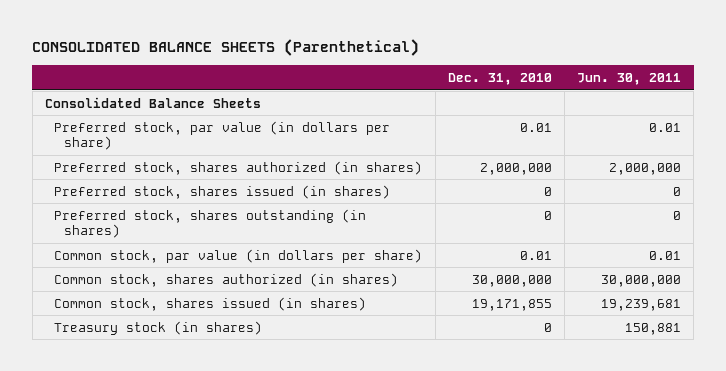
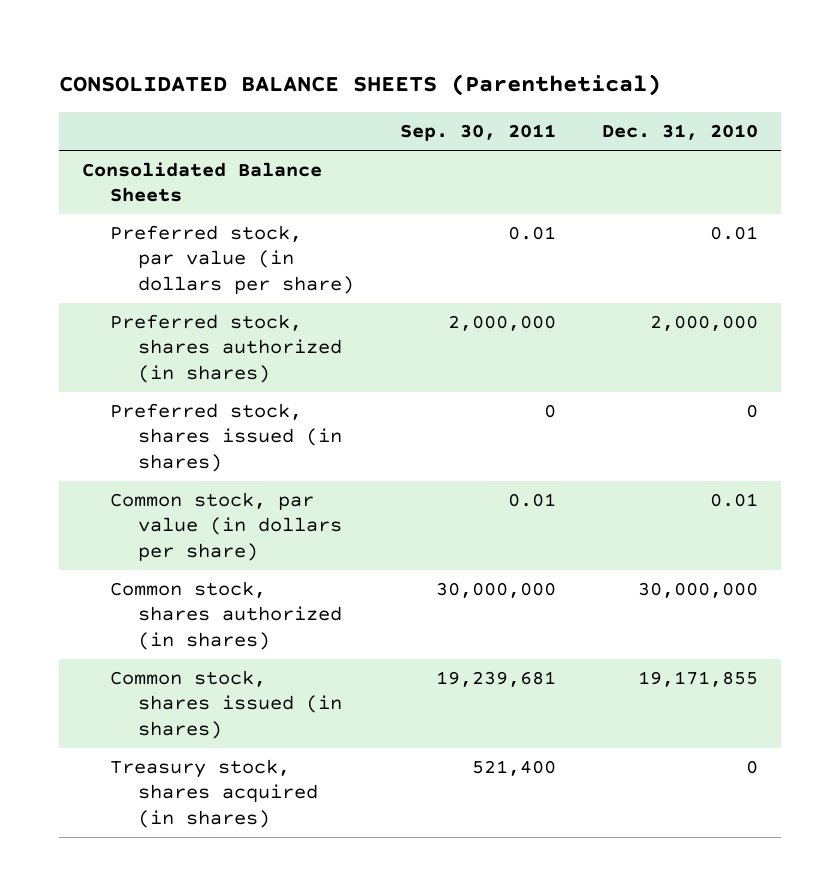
[577,72,682,85] Jun. 30, 2011 -> none
none -> [399,124,556,142] Sep. 30, 2011
[54,208,367,239] Preferred stock, shares outstanding (in shares) -> none
[54,320,263,335] Treasury stock (in shares) -> [109,759,318,828] Treasury stock, shares acquired (in shares)

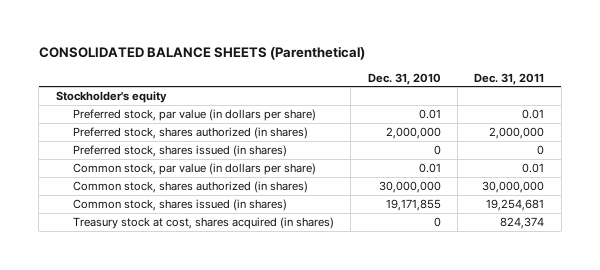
[399,124,556,142] Sep. 30, 2011 -> none
none -> [474,72,545,85] Dec. 31, 2011
[81,162,322,203] Consolidated Balance Sheets -> [55,90,167,103] Stockholder's equity
[109,759,318,828] Treasury stock, shares acquired (in shares) -> [72,216,334,229] Treasury stock at cost, shares acquired (in shares)

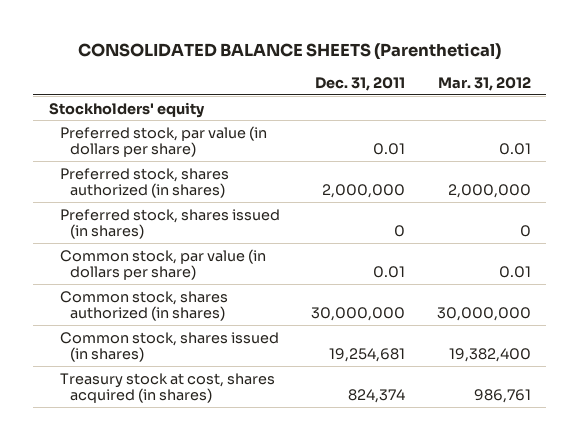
[367,72,441,85] Dec. 31, 2010 -> none
none -> [437,76,531,91] Mar. 31, 2012
[55,90,167,103] Stockholder's equity -> [48,101,205,118] Stockholders' equity

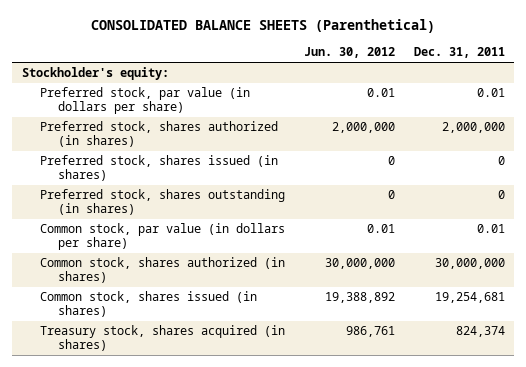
[437,76,531,91] Mar. 31, 2012 -> none
none -> [303,47,395,59] Jun. 30, 2012
[48,101,205,118] Stockholders' equity -> [21,67,169,81] Stockholder's equity:
none -> [39,189,285,215] Preferred stock, shares outstanding (in shares)
[59,372,275,404] Treasury stock at cost, shares acquired (in shares) -> [39,325,285,351] Treasury stock, shares acquired (in shares)

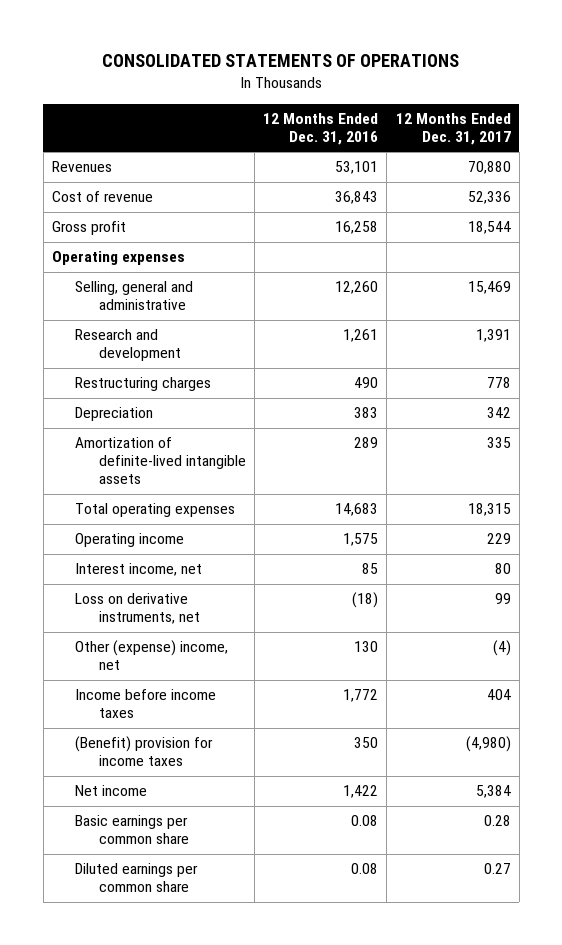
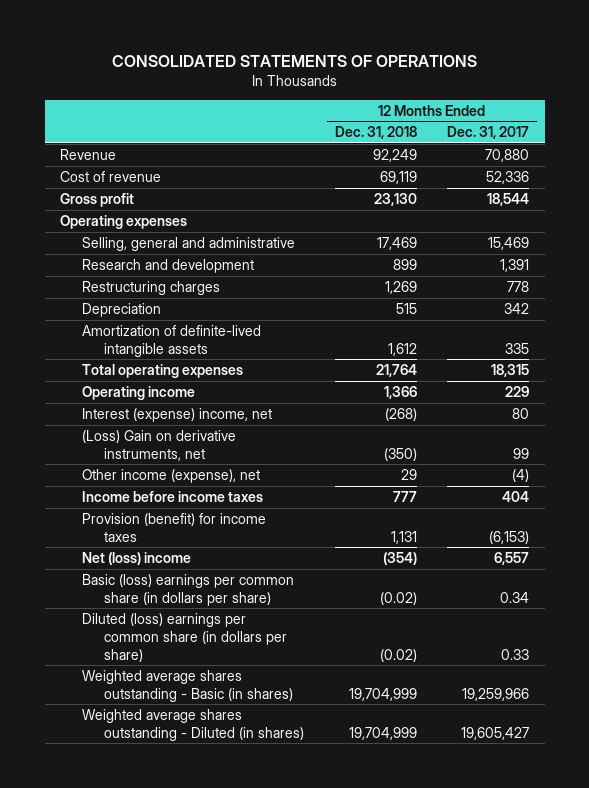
[263,113,379,145] 12 Months Ended Dec. 31, 2016 -> none
none -> [334,126,417,140] Dec. 31, 2018
[51,161,112,173] Revenues -> [60,148,117,160] Revenue
[75,563,203,577] Interest income, net -> [82,407,273,422] Interest (expense) income, net
[75,593,200,625] Loss on derivative instruments, net -> [82,429,237,461] (Loss) Gain on derivative instruments, net
[75,640,229,671] Other (expense) income, net -> [82,468,261,483] Other income (expense), net
[75,736,214,767] (Benefit) provision for income taxes -> [82,512,267,542] Provision (benefit) for income taxes
[465,736,511,753] (4,980) -> [489,530,530,544] (6,153)
[75,785,148,797] Net income -> [82,551,192,565] Net (loss) income
[475,785,511,799] 5,384 -> [494,551,530,565] 6,557
[75,815,189,845] Basic earnings per common share -> [82,573,295,606] Basic (loss) earnings per common share (in dollars per share)
[483,815,511,827] 0.28 -> [500,591,530,603] 0.34
[75,863,199,893] Diluted earnings per common share -> [82,612,287,662] Diluted (loss) earnings per common share (in dollars per share)
[483,863,511,875] 0.27 -> [501,648,530,660] 0.33
none -> [82,669,293,702] Weighted average shares outstanding - Basic (in shares)
none -> [82,708,304,741] Weighted average shares outstanding - Diluted (in shares)

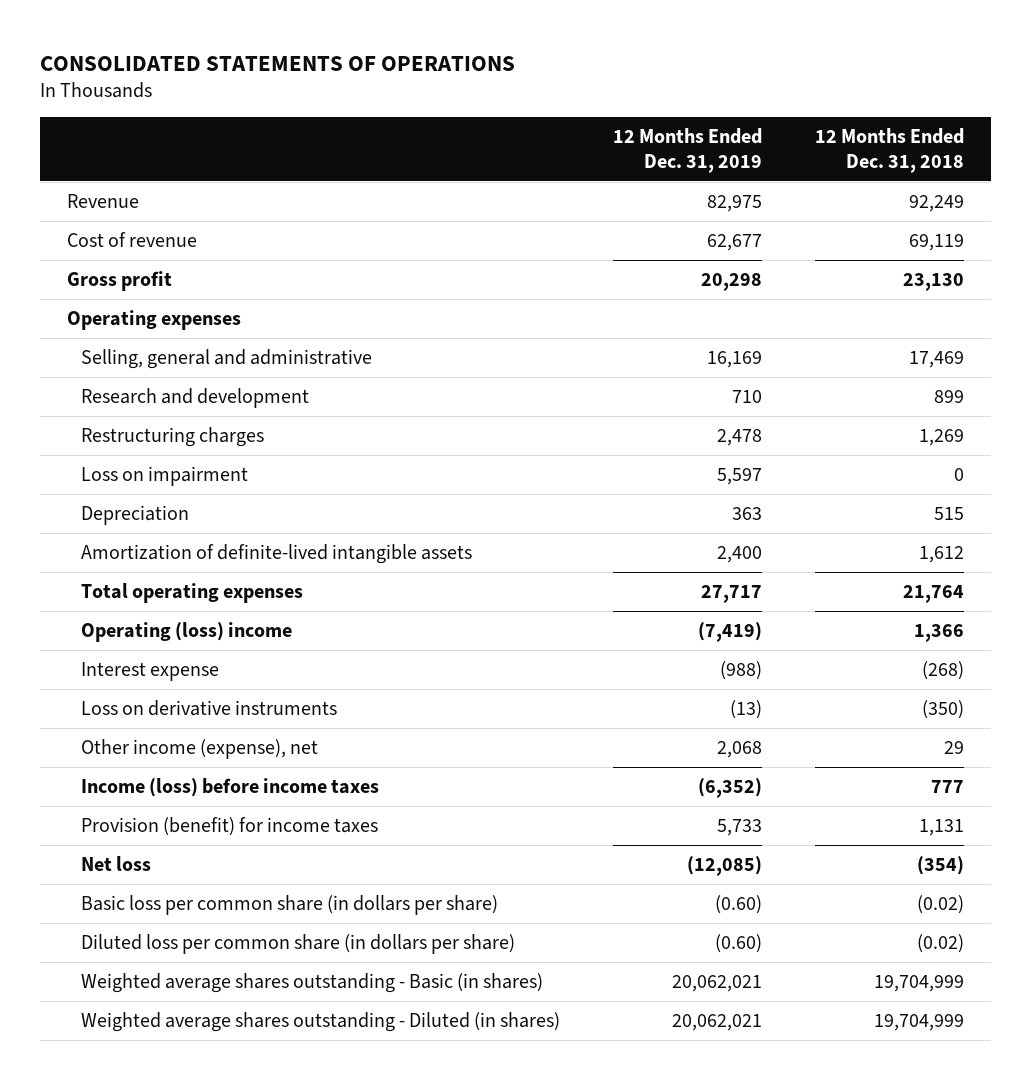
[447,126,530,140] Dec. 31, 2017 -> none
none -> [613,128,763,173] 12 Months Ended Dec. 31, 2019
none -> [81,466,249,487] Loss on impairment
[82,385,196,400] Operating income -> [81,622,293,643] Operating (loss) income
[82,407,273,422] Interest (expense) income, net -> [81,662,220,682] Interest expense
[82,429,237,461] (Loss) Gain on derivative instruments, net -> [81,700,338,717] Loss on derivative instruments
[82,490,264,502] Income before income taxes -> [81,778,380,798] Income (loss) before income taxes
[82,551,192,565] Net (loss) income -> [81,856,152,872] Net loss
[82,573,295,606] Basic (loss) earnings per common share (in dollars per share) -> [81,895,499,916] Basic loss per common share (in dollars per share)
[82,612,287,662] Diluted (loss) earnings per common share (in dollars per share) -> [81,934,516,955] Diluted loss per common share (in dollars per share)

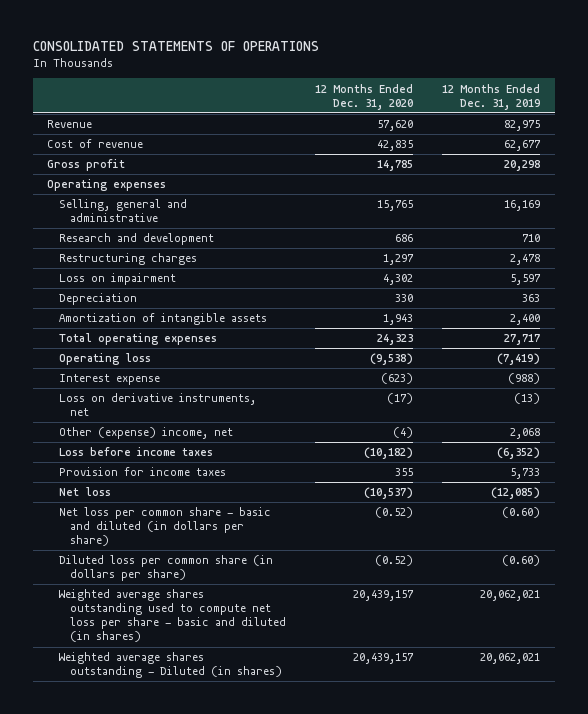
[815,128,965,173] 12 Months Ended Dec. 31, 2018 -> none
none -> [315,83,414,110] 12 Months Ended Dec. 31, 2020
[81,544,473,565] Amortization of definite-lived intangible assets -> [58,313,267,326] Amortization of intangible assets
[81,622,293,643] Operating (loss) income -> [58,353,151,366] Operating loss
[81,700,338,717] Loss on derivative instruments -> [58,393,256,417] Loss on derivative instruments, net
[81,739,319,760] Other income (expense), net -> [58,427,233,440] Other (expense) income, net
[81,778,380,798] Income (loss) before income taxes -> [58,447,213,457] Loss before income taxes
[81,817,379,837] Provision (benefit) for income taxes -> [58,467,226,477] Provision for income taxes
[81,895,499,916] Basic loss per common share (in dollars per share) -> [58,507,271,547] Net loss per common share - basic and diluted (in dollars per share)
[81,973,544,994] Weighted average shares outstanding - Basic (in shares) -> [58,589,287,643] Weighted average shares outstanding used to compute net loss per share - basic and diluted (in shares)

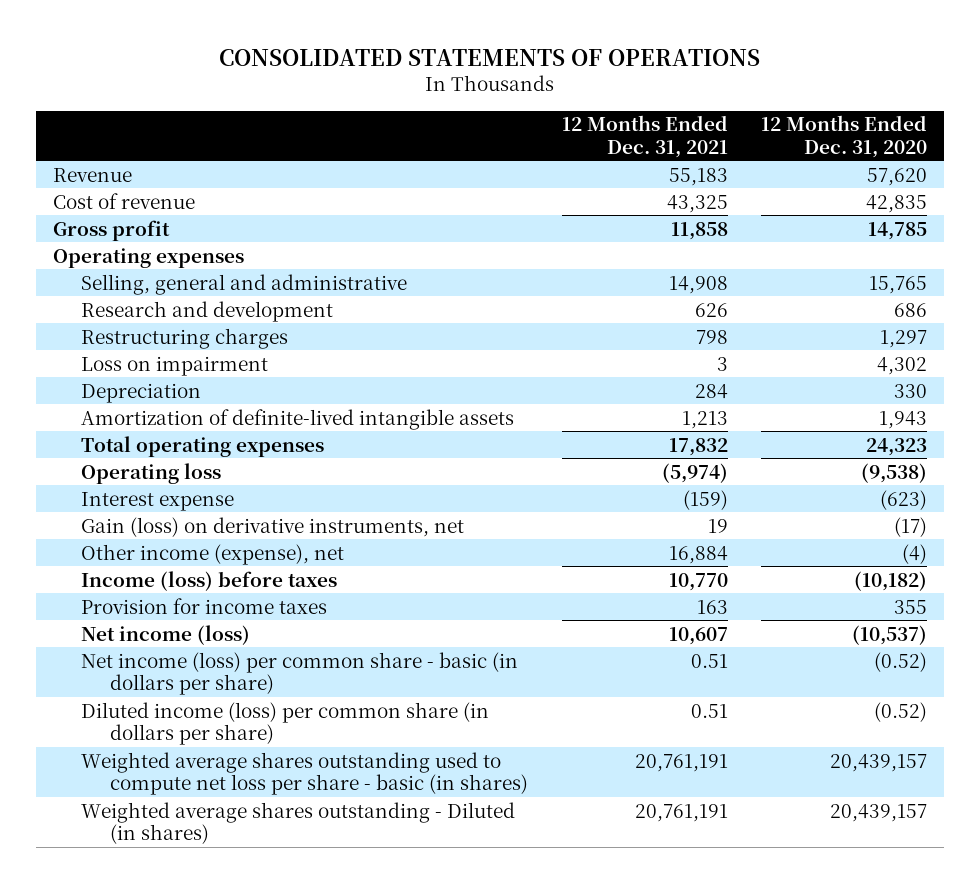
[442,83,541,110] 12 Months Ended Dec. 31, 2019 -> none
none -> [561,115,728,158] 12 Months Ended Dec. 31, 2021
[58,313,267,326] Amortization of intangible assets -> [81,408,515,430] Amortization of definite-lived intangible assets
[58,393,256,417] Loss on derivative instruments, net -> [81,516,465,537] Gain (loss) on derivative instruments, net
[58,427,233,440] Other (expense) income, net -> [81,543,345,565] Other income (expense), net
[58,447,213,457] Loss before income taxes -> [81,570,338,591] Income (loss) before taxes
[58,487,111,497] Net loss -> [81,624,251,645] Net income (loss)
[58,507,271,547] Net loss per common share - basic and diluted (in dollars per share) -> [81,651,519,696] Net income (loss) per common share - basic (in dollars per share)
[58,555,273,582] Diluted loss per common share (in dollars per share) -> [81,701,490,746] Diluted income (loss) per common share (in dollars per share)
[58,589,287,643] Weighted average shares outstanding used to compute net loss per share - basic and diluted (in shares) -> [81,751,529,796] Weighted average shares outstanding used to compute net loss per share - basic (in shares)

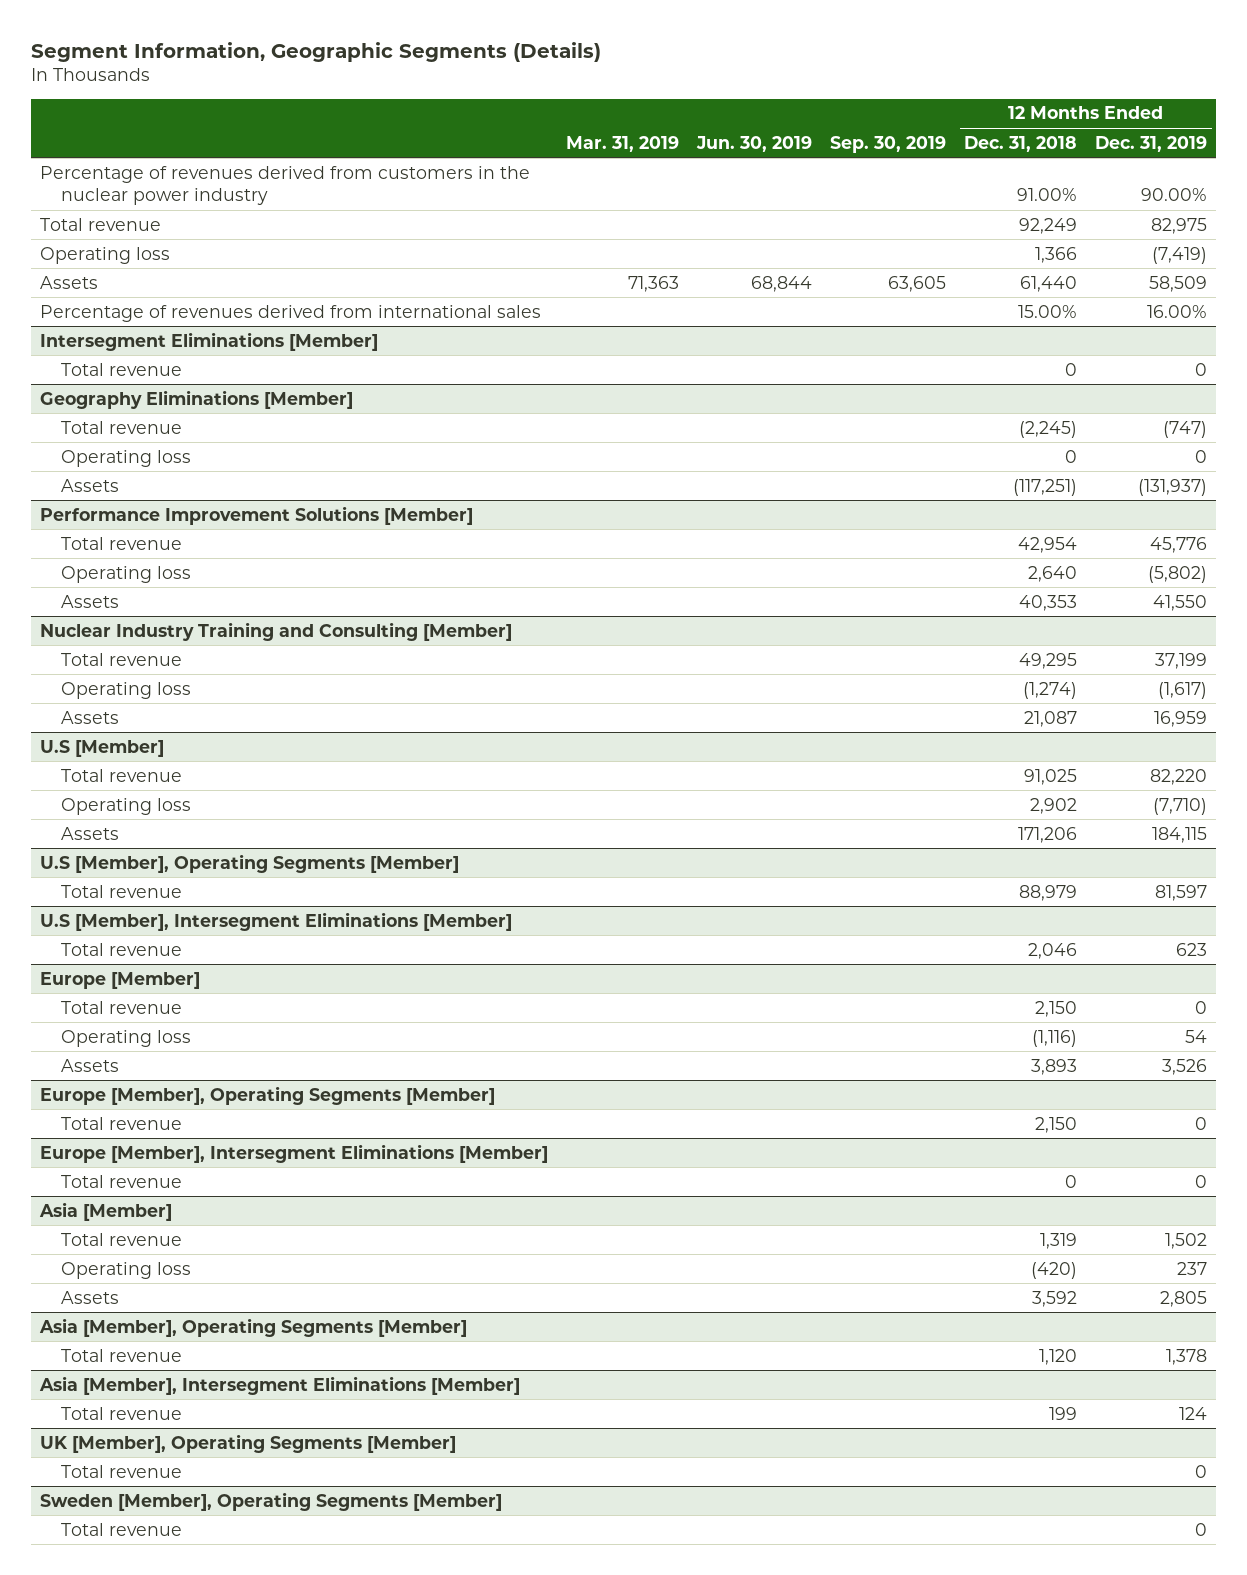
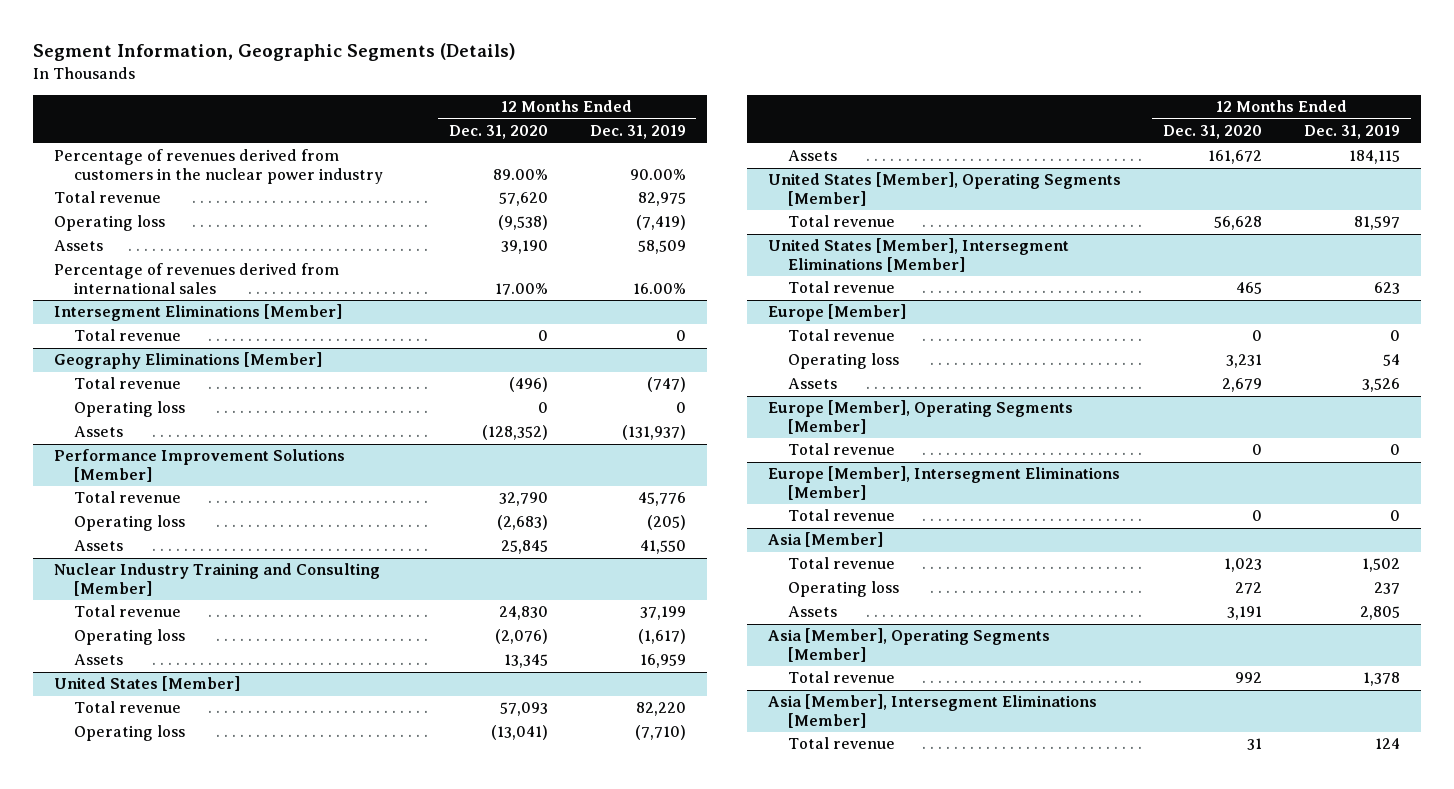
[566,135,680,152] Mar. 31, 2019 -> none
[696,135,813,152] Jun. 30, 2019 -> none
[830,135,947,153] Sep. 30, 2019 -> none
[964,135,1078,152] Dec. 31, 2018 -> none
none -> [448,125,548,140] Dec. 31, 2020
[1148,565,1208,583] (5,802) -> [646,515,686,531] (205)
[40,739,165,757] U.S [Member] -> [53,676,240,692] United States [Member]
[40,853,460,873] U.S [Member], Operating Segments [Member] -> none
none -> [767,172,1121,206] United States [Member], Operating Segments [Member]
[40,911,513,931] U.S [Member], Intersegment Eliminations [Member] -> none
none -> [767,238,1069,272] United States [Member], Intersegment Eliminations [Member]
[40,1433,457,1453] UK [Member], Operating Segments [Member] -> none
[61,1464,183,1478] Total revenue -> none
[40,1491,503,1511] Sweden [Member], Operating Segments [Member] -> none
[61,1522,183,1536] Total revenue -> none

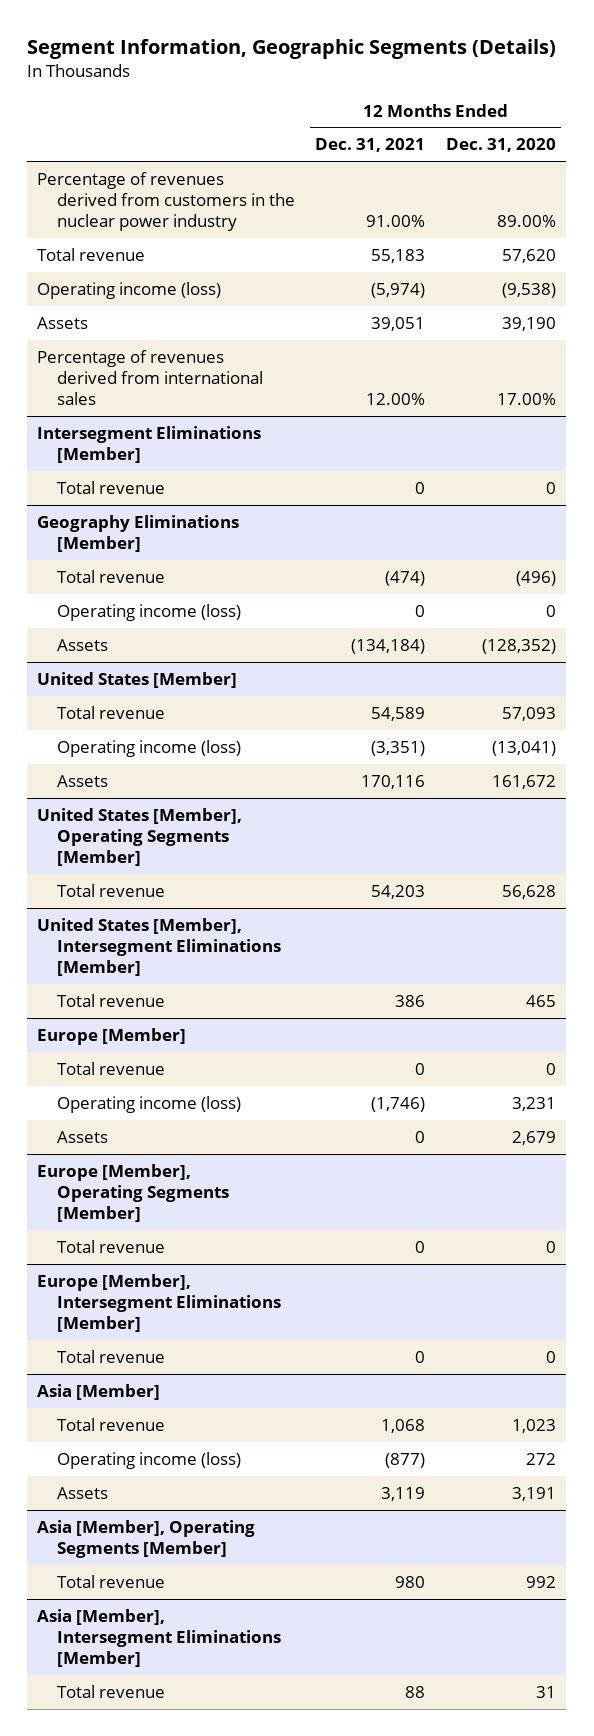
[589,125,686,140] Dec. 31, 2019 -> none
none -> [315,138,426,153] Dec. 31, 2021
[53,215,165,232] Operating loss -> [37,281,222,299] Operating income (loss)
[74,401,186,418] Operating loss -> [56,603,241,621] Operating income (loss)
[53,449,345,482] Performance Improvement Solutions [Member] -> none
[74,491,182,504] Total revenue -> none
[74,515,186,532] Operating loss -> none
[74,540,124,552] Assets -> none
[53,563,380,596] Nuclear Industry Training and Consulting [Member] -> none
[74,605,182,618] Total revenue -> none
[74,629,186,646] Operating loss -> none
[74,654,124,666] Assets -> none
[74,725,186,742] Operating loss -> [56,739,241,757] Operating income (loss)
[788,353,900,370] Operating loss -> [56,1095,241,1113] Operating income (loss)
[788,581,900,598] Operating loss -> [56,1451,241,1469] Operating income (loss)

